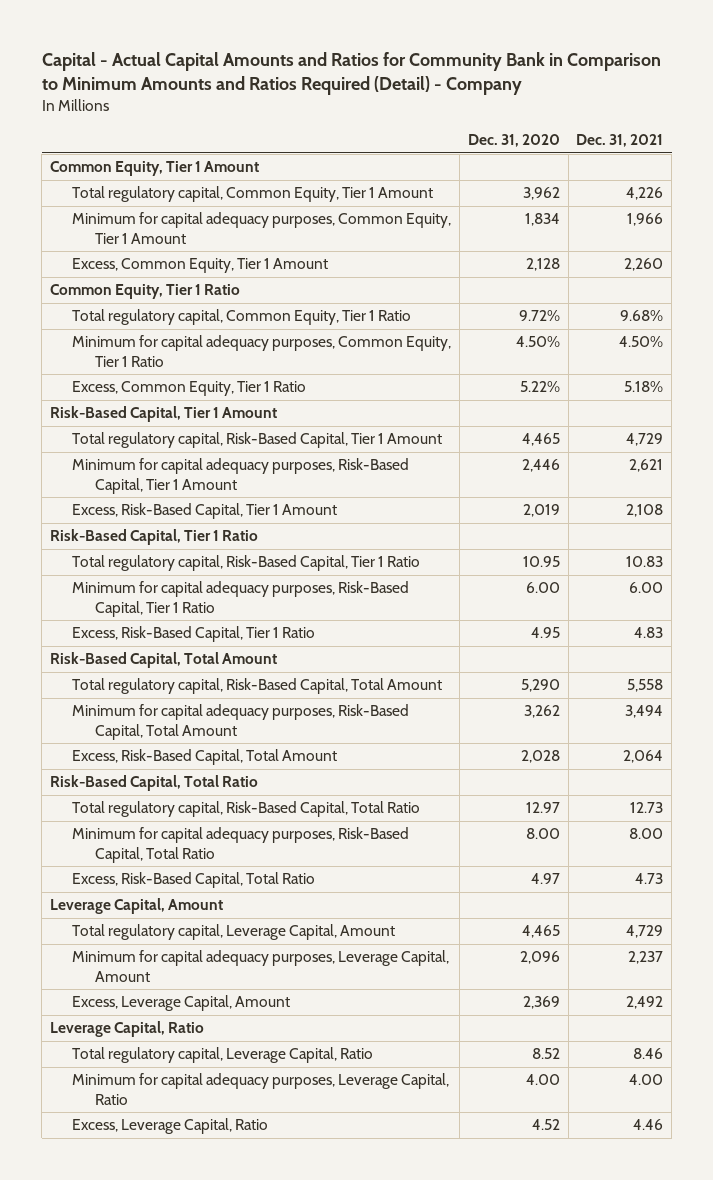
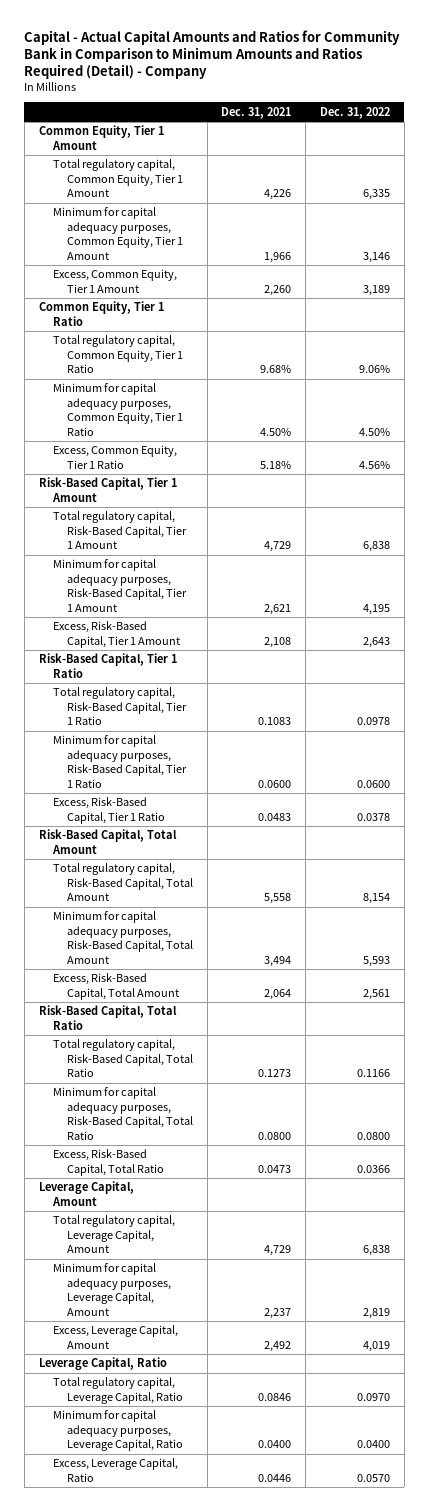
[467,134,560,148] Dec. 31, 2020 -> none
none -> [319,106,390,119] Dec. 31, 2022
[626,556,664,568] 10.83 -> [258,717,292,726] 0.1083
[629,582,664,594] 6.00 -> [258,779,292,788] 0.0600
[634,627,664,639] 4.83 -> [258,812,292,821] 0.0483
[630,802,664,814] 12.73 -> [258,1069,292,1078] 0.1273
[629,828,664,840] 8.00 -> [258,1131,292,1140] 0.0800
[635,873,664,885] 4.73 -> [258,1164,292,1173] 0.0473
[633,1048,664,1060] 8.46 -> [258,1392,292,1401] 0.0846
[629,1074,664,1086] 4.00 -> [258,1440,292,1449] 0.0400
[633,1119,664,1131] 4.46 -> [258,1473,292,1482] 0.0446

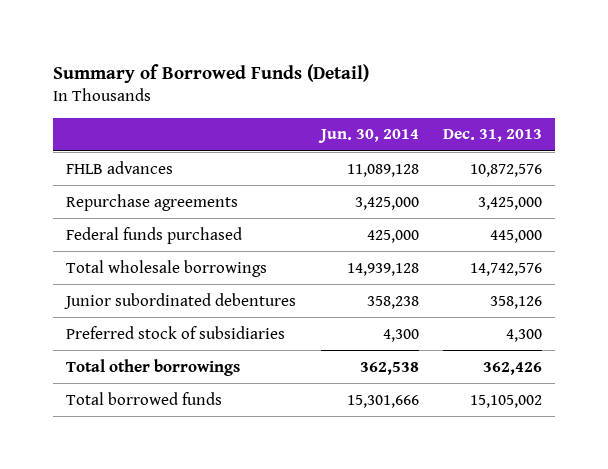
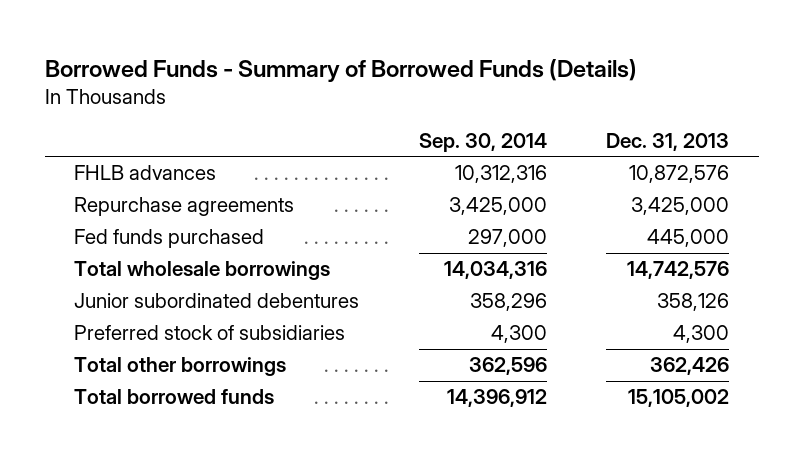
[53,63,370,83] Summary of Borrowed Funds (Detail) -> [44,58,637,82] Borrowed Funds - Summary of Borrowed Funds (Details)
[317,129,419,144] Jun. 30, 2014 -> none
none -> [418,132,547,152] Sep. 30, 2014
[65,226,242,244] Federal funds purchased -> [74,229,265,249] Fed funds purchased

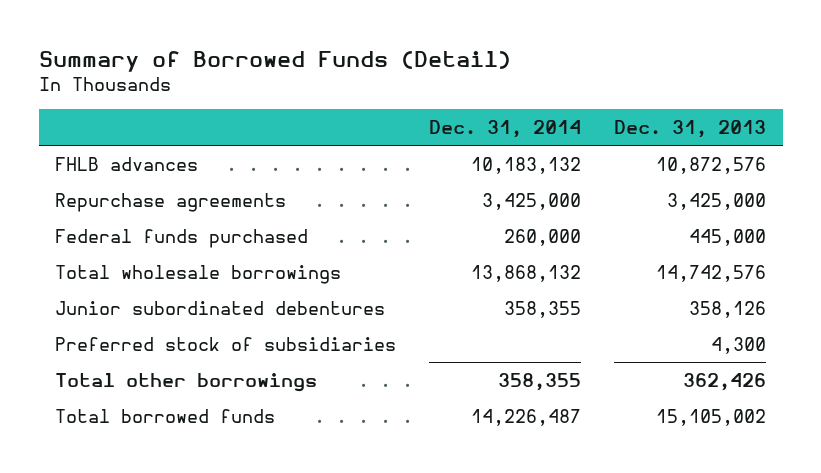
[44,58,637,82] Borrowed Funds - Summary of Borrowed Funds (Details) -> [38,50,511,72] Summary of Borrowed Funds (Detail)
[418,132,547,152] Sep. 30, 2014 -> none
none -> [429,120,582,139] Dec. 31, 2014
[74,229,265,249] Fed funds purchased -> [55,228,309,248] Federal funds purchased

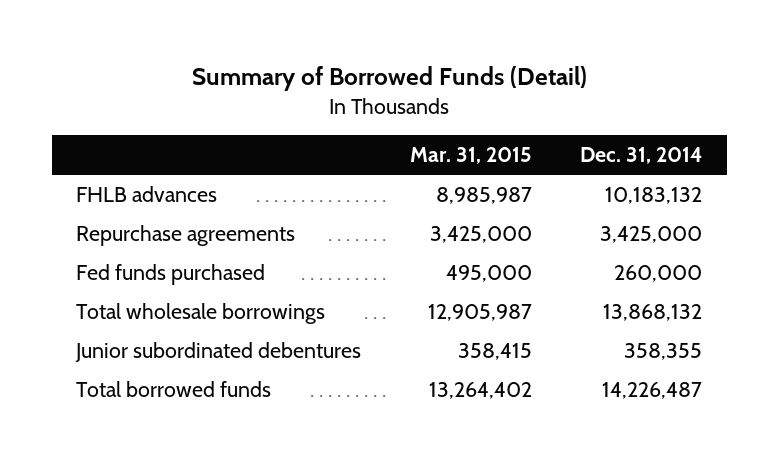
[614,120,767,139] Dec. 31, 2013 -> none
none -> [409,147,532,165] Mar. 31, 2015
[55,228,309,248] Federal funds purchased -> [76,263,266,285] Fed funds purchased
[55,336,397,351] Preferred stock of subsidiaries -> none
[55,372,318,392] Total other borrowings -> none

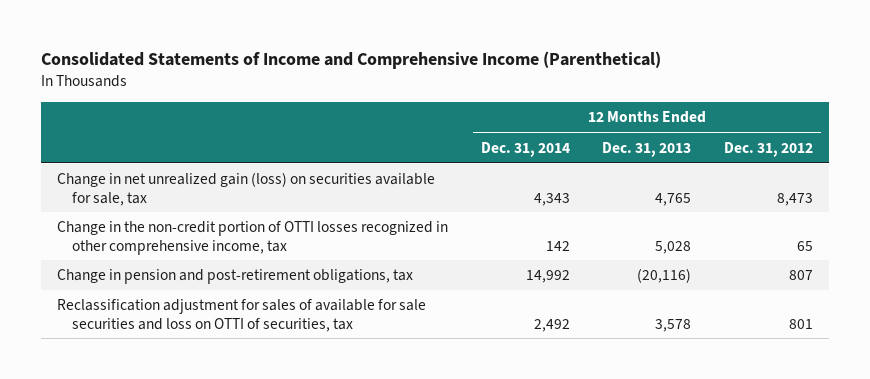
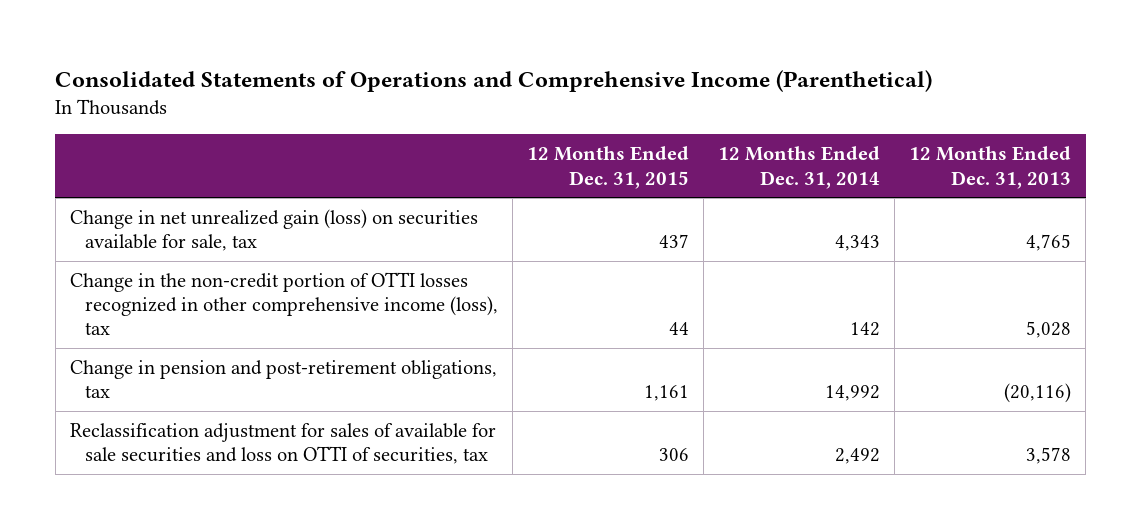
[40,51,661,70] Consolidated Statements of Income and Comprehensive Income (Parenthetical) -> [55,69,933,92] Consolidated Statements of Operations and Comprehensive Income (Parenthetical)
[723,141,813,157] Dec. 31, 2012 -> none
none -> [527,146,690,189] 12 Months Ended Dec. 31, 2015
[57,221,449,255] Change in the non-credit portion of OTTI losses recognized in other comprehensive income, tax -> [69,272,498,336] Change in the non-credit portion of OTTI losses recognized in other comprehensive income (loss), tax

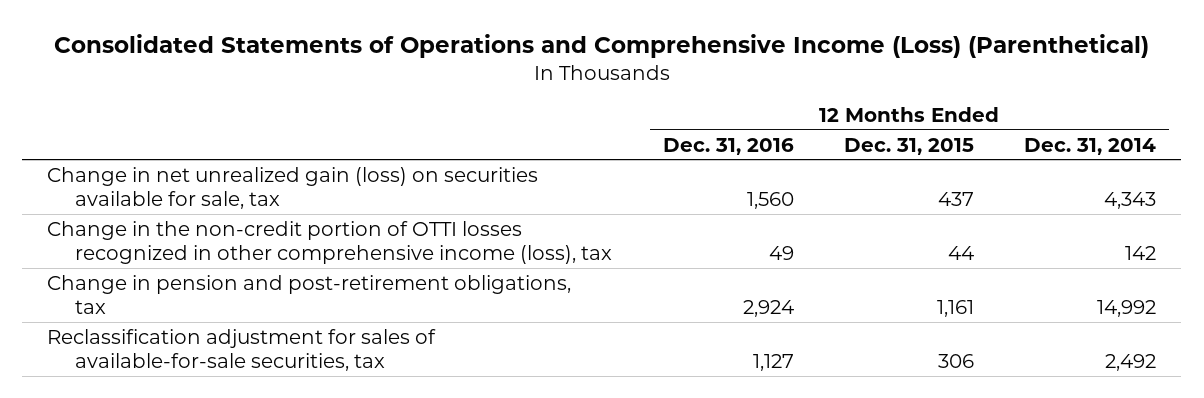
[55,69,933,92] Consolidated Statements of Operations and Comprehensive Income (Parenthetical) -> [53,34,1149,59] Consolidated Statements of Operations and Comprehensive Income (Loss) (Parenthetical)
[909,146,1072,189] 12 Months Ended Dec. 31, 2013 -> none
none -> [662,137,794,155] Dec. 31, 2016
[69,423,496,465] Reclassification adjustment for sales of available for sale securities and loss on OTTI of securities, tax -> [47,328,437,371] Reclassification adjustment for sales of available-for-sale securities, tax

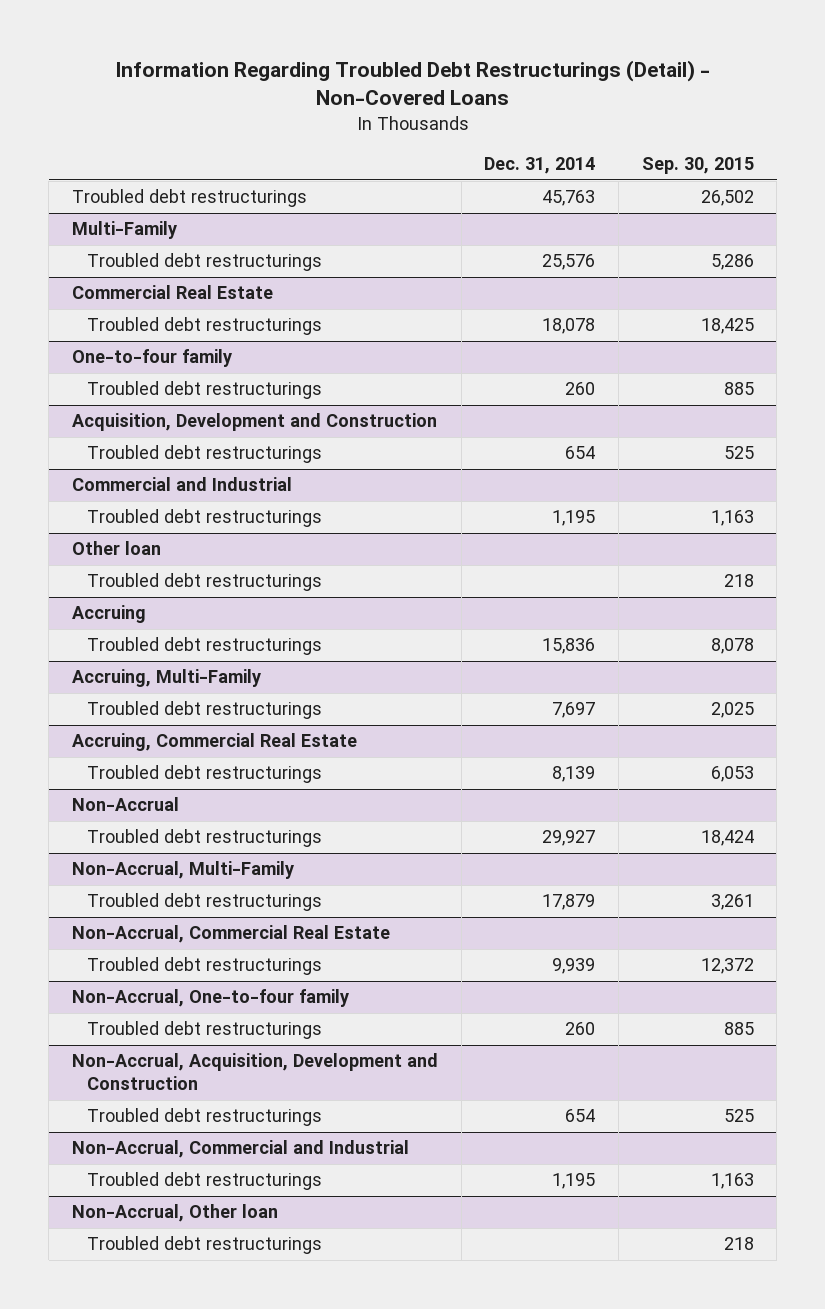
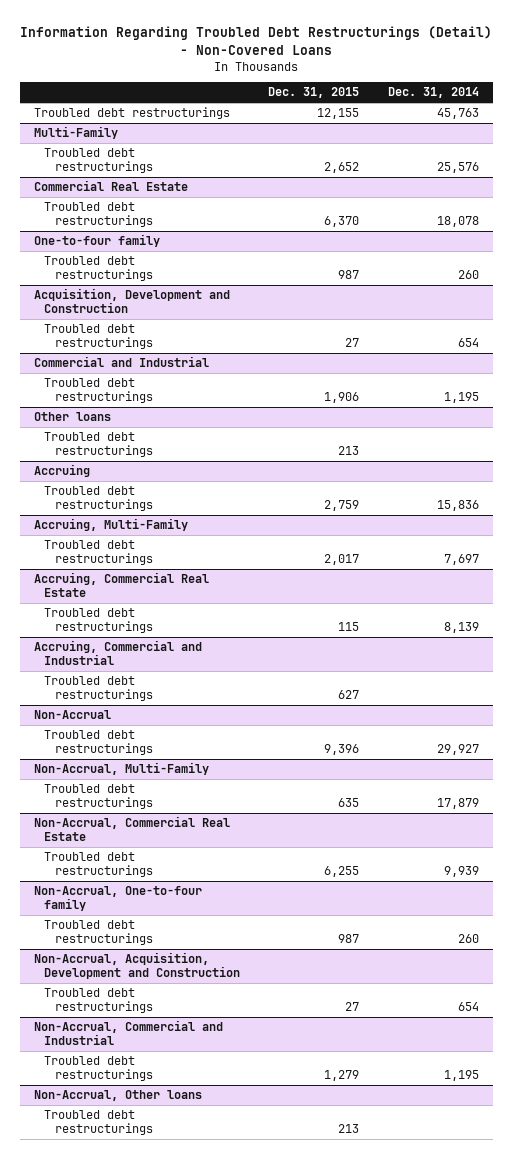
[641,157,754,175] Sep. 30, 2015 -> none
none -> [268,87,360,99] Dec. 31, 2015
[71,541,161,556] Other loan -> [33,412,111,422] Other loans
none -> [33,640,202,665] Accruing, Commercial and Industrial
none -> [44,676,153,701] Troubled debt restructurings
[71,1204,278,1223] Non-Accrual, Other loan -> [33,1090,202,1102] Non-Accrual, Other loans

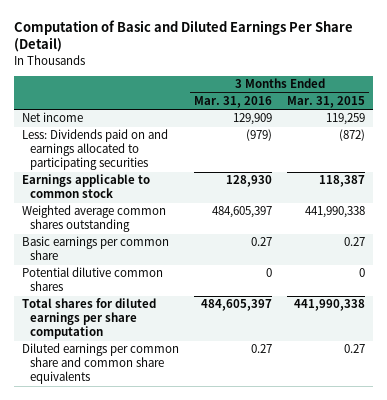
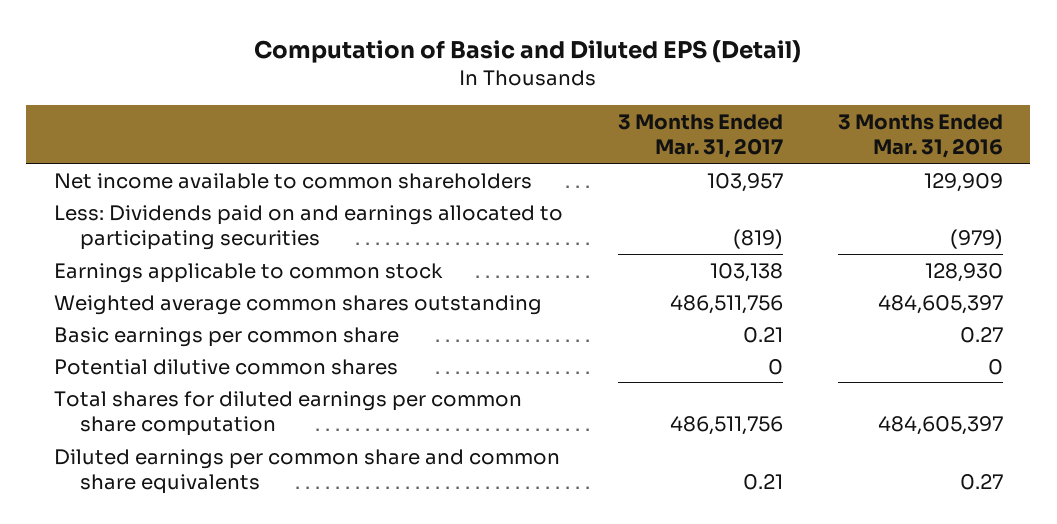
[14,19,354,53] Computation of Basic and Diluted Earnings Per Share (Detail) -> [254,39,802,63] Computation of Basic and Diluted EPS (Detail)
[287,96,366,109] Mar. 31, 2015 -> none
none -> [617,113,783,159] 3 Months Ended Mar. 31, 2017
[21,112,83,123] Net income -> [53,172,532,189] Net income available to common shareholders
[21,298,156,340] Total shares for diluted earnings per share computation -> [53,390,522,437] Total shares for diluted earnings per common share computation

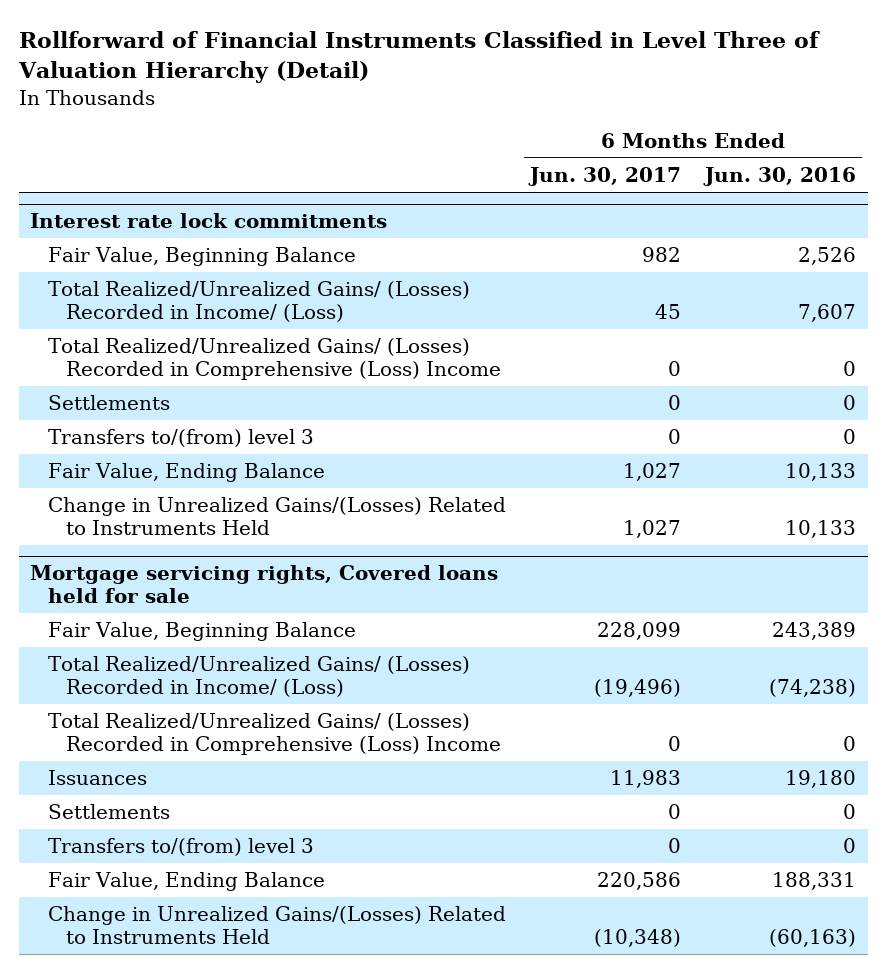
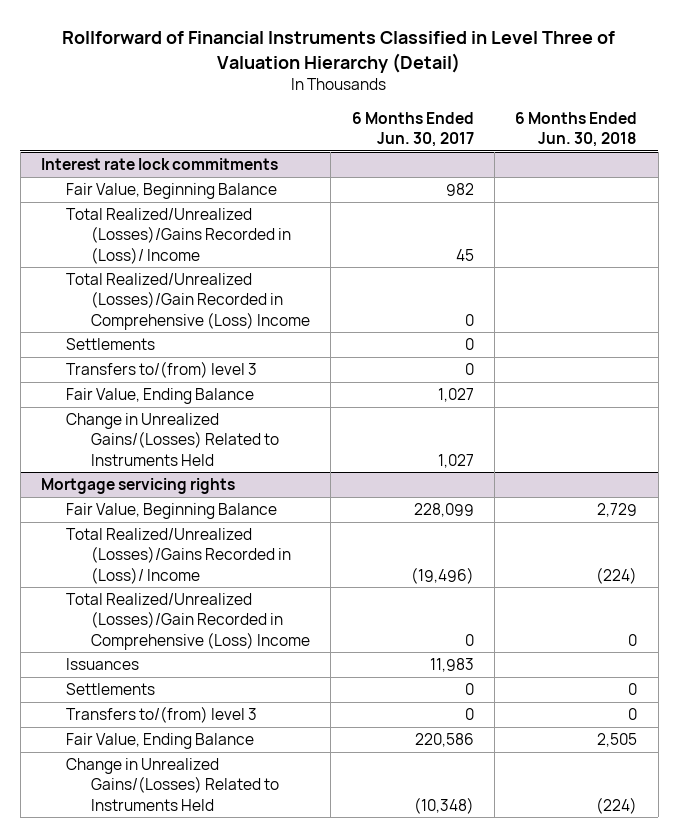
[702,167,856,187] Jun. 30, 2016 -> none
none -> [515,111,638,147] 6 Months Ended Jun. 30, 2018
[48,281,471,322] Total Realized/Unrealized Gains/ (Losses) Recorded in Income/ (Loss) -> [65,208,291,264] Total Realized/Unrealized (Losses)/Gains Recorded in (Loss)/ Income
[48,338,501,380] Total Realized/Unrealized Gains/ (Losses) Recorded in Comprehensive (Loss) Income -> [65,273,310,330] Total Realized/Unrealized (Losses)/Gain Recorded in Comprehensive (Loss) Income
[30,565,499,604] Mortgage servicing rights, Covered loans held for sale -> none
none -> [40,478,235,495] Mortgage servicing rights
[48,656,471,697] Total Realized/Unrealized Gains/ (Losses) Recorded in Income/ (Loss) -> [65,528,291,584] Total Realized/Unrealized (Losses)/Gains Recorded in (Loss)/ Income
[48,713,501,755] Total Realized/Unrealized Gains/ (Losses) Recorded in Comprehensive (Loss) Income -> [65,593,310,650] Total Realized/Unrealized (Losses)/Gain Recorded in Comprehensive (Loss) Income

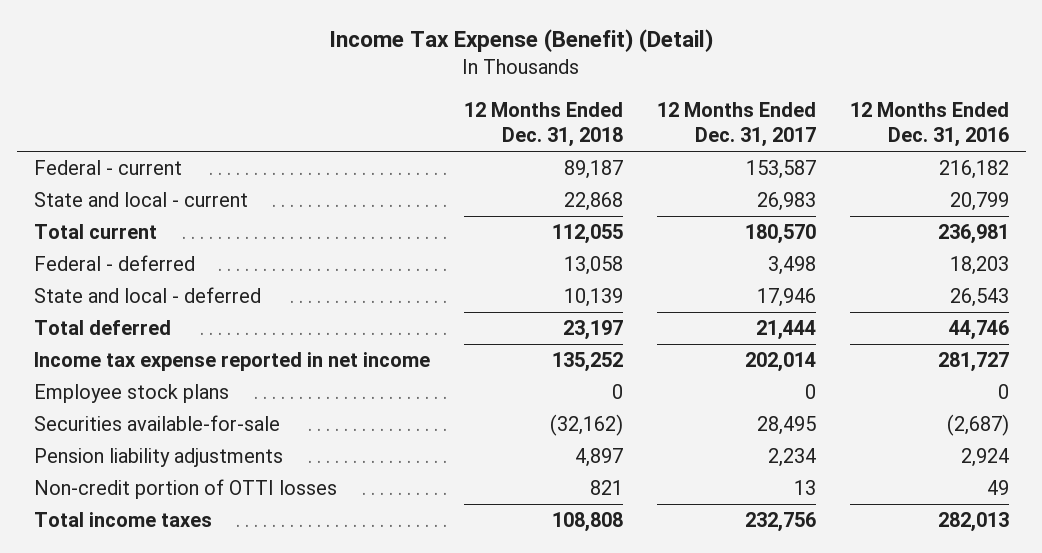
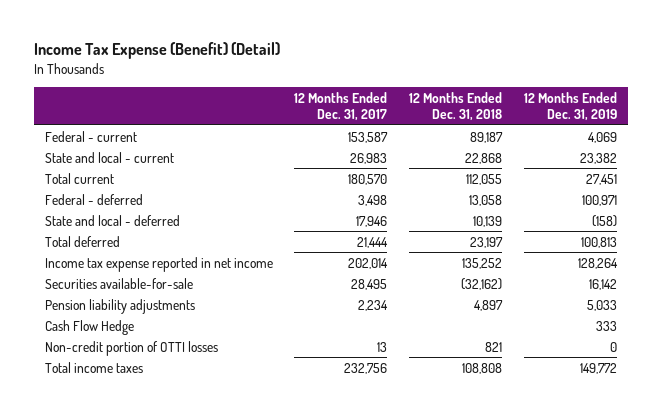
[849,101,1009,148] 12 Months Ended Dec. 31, 2016 -> none
none -> [523,91,617,122] 12 Months Ended Dec. 31, 2019
[33,383,229,403] Employee stock plans -> none
none -> [44,319,134,335] Cash Flow Hedge

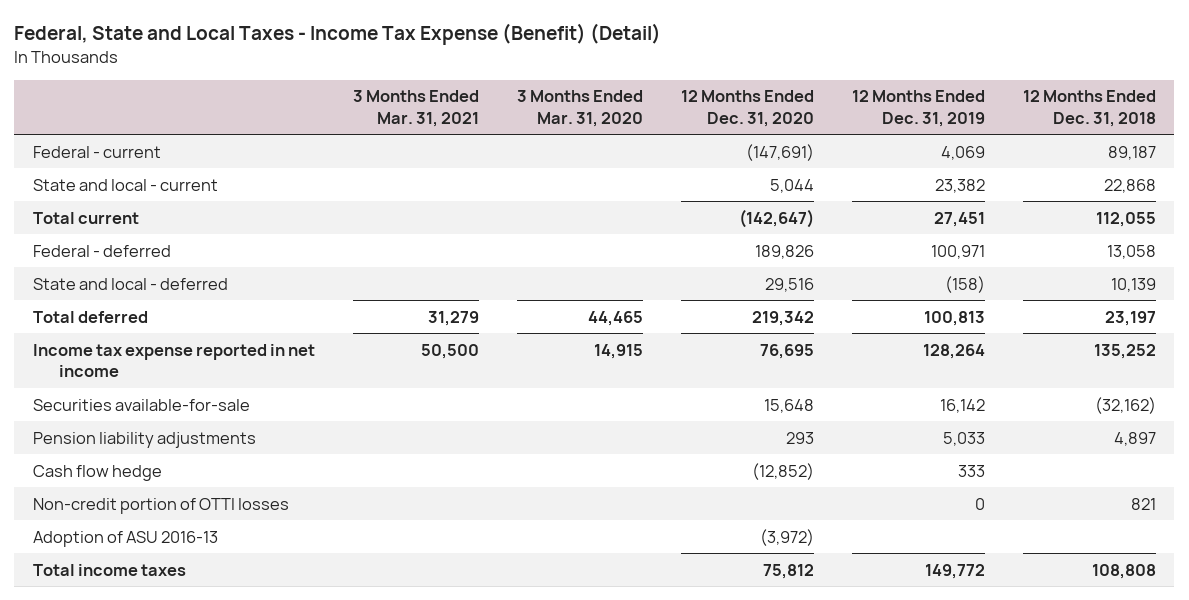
[33,42,280,60] Income Tax Expense (Benefit) (Detail) -> [14,23,662,46] Federal, State and Local Taxes - Income Tax Expense (Benefit) (Detail)
[294,91,388,122] 12 Months Ended Dec. 31, 2017 -> none
none -> [353,90,480,127] 3 Months Ended Mar. 31, 2021
none -> [517,90,644,127] 3 Months Ended Mar. 31, 2020
none -> [680,90,814,127] 12 Months Ended Dec. 31, 2020
[44,319,134,335] Cash Flow Hedge -> [33,464,163,481] Cash flow hedge
none -> [33,530,219,547] Adoption of ASU 2016-13

